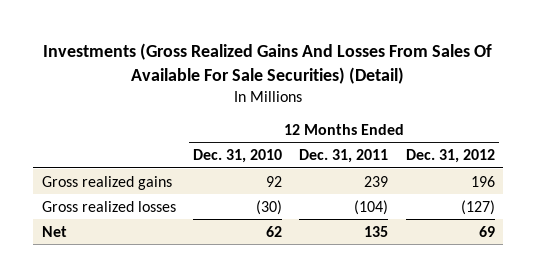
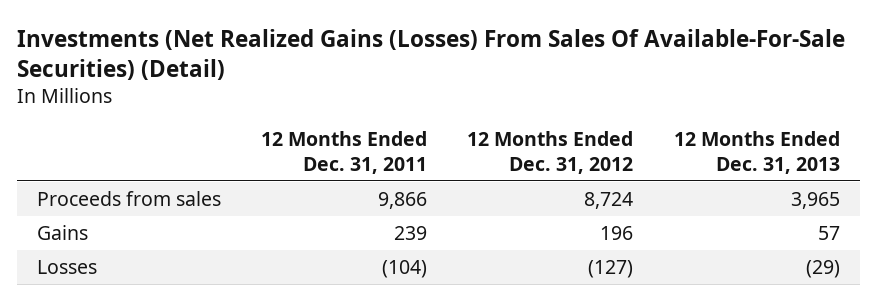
[43,43,493,85] Investments (Gross Realized Gains And Losses From Sales Of Available For Sale Securities) (Detail) -> [16,28,845,80] Investments (Net Realized Gains (Losses) From Sales Of Available-For-Sale Securities) (Detail)
[192,149,282,164] Dec. 31, 2010 -> none
none -> [673,131,840,174] 12 Months Ended Dec. 31, 2013
[41,225,67,237] Net -> none
none -> [36,190,221,206] Proceeds from sales
[41,175,172,190] Gross realized gains -> [36,224,88,240] Gains
[41,200,176,212] Gross realized losses -> [36,259,97,274] Losses

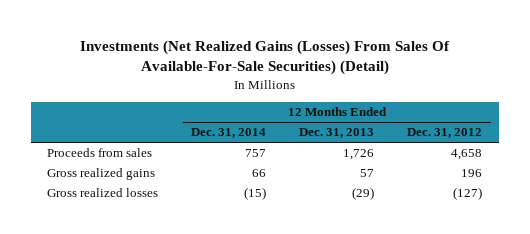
[261,131,428,174] 12 Months Ended Dec. 31, 2011 -> none
none -> [191,128,267,139] Dec. 31, 2014
[584,191,634,209] 8,724 -> [451,149,483,161] 4,658
[790,191,840,209] 3,965 -> [343,149,375,161] 1,726
[36,224,88,240] Gains -> [47,168,156,181] Gross realized gains
[36,259,97,274] Losses -> [47,188,159,198] Gross realized losses

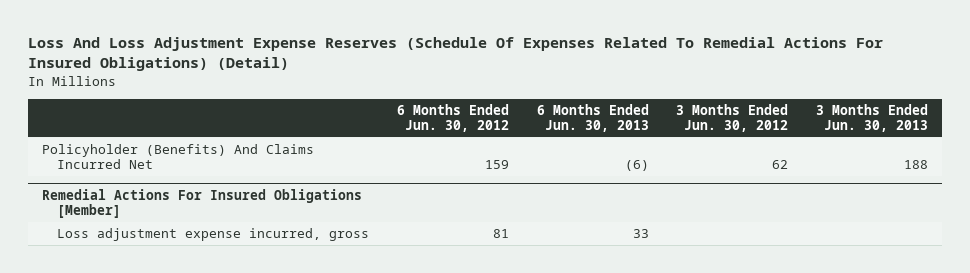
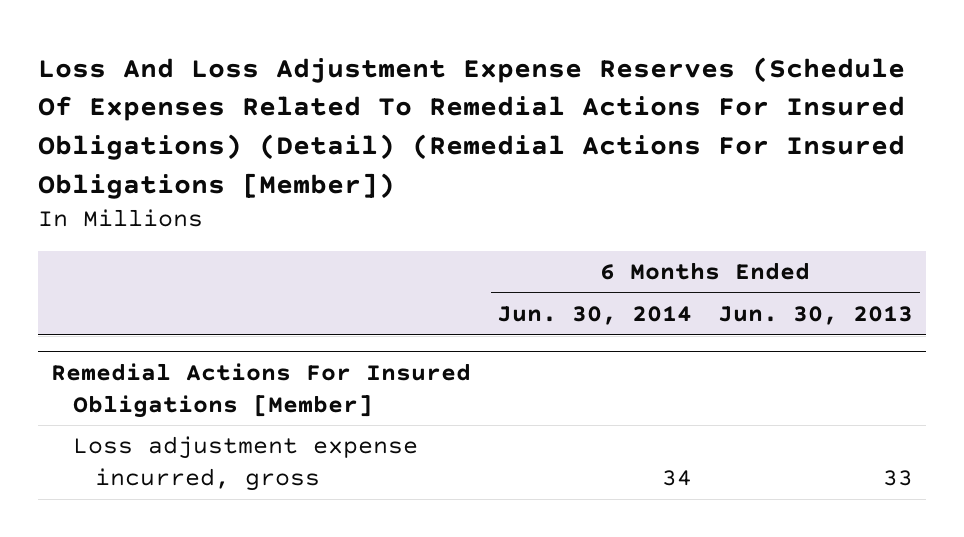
[28,37,884,72] Loss And Loss Adjustment Expense Reserves (Schedule Of Expenses Related To Remedial Actions For Insured Obligations) (Detail) -> [37,56,905,199] Loss And Loss Adjustment Expense Reserves (Schedule Of Expenses Related To Remedial Actions For Insured Obligations) (Detail) (Remedial Actions For Insured Obligations [Member])
[396,103,509,132] 6 Months Ended Jun. 30, 2012 -> none
[676,103,789,132] 3 Months Ended Jun. 30, 2012 -> none
[816,103,929,132] 3 Months Ended Jun. 30, 2013 -> none
none -> [497,306,693,326] Jun. 30, 2014
[41,144,314,170] Policyholder (Benefits) And Claims Incurred Net -> none

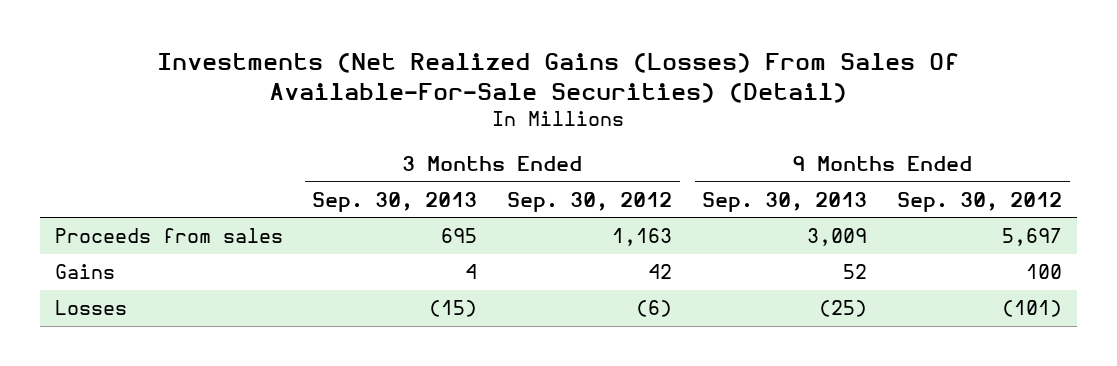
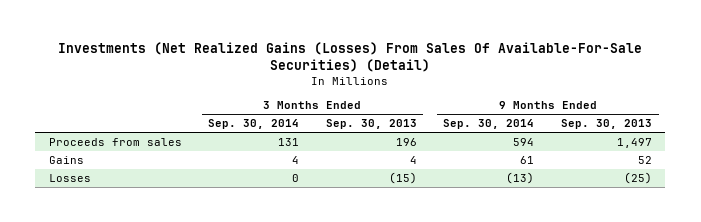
[507,191,673,212] Sep. 30, 2012 -> none
[897,191,1063,212] Sep. 30, 2012 -> none
none -> [208,119,300,130] Sep. 30, 2014
none -> [443,119,535,130] Sep. 30, 2014
[441,228,478,244] 695 -> [395,138,417,147] 196
[807,228,868,247] 3,009 -> [617,138,653,149] 1,497

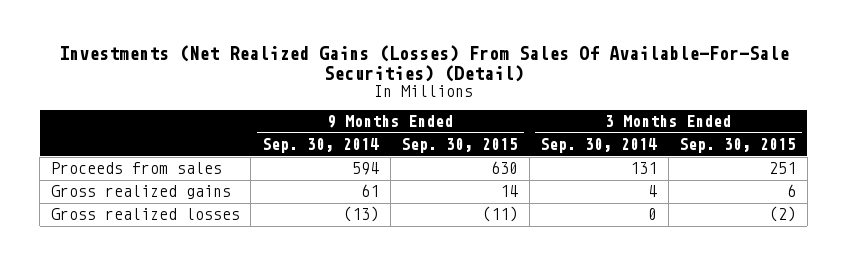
[325,119,417,130] Sep. 30, 2013 -> none
[561,119,653,130] Sep. 30, 2013 -> none
none -> [401,138,519,154] Sep. 30, 2015
none -> [679,138,797,154] Sep. 30, 2015
[48,156,84,165] Gains -> [50,185,231,200] Gross realized gains
[48,174,91,183] Losses -> [50,208,240,221] Gross realized losses

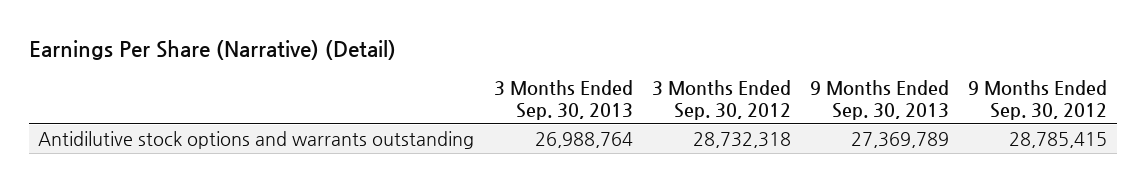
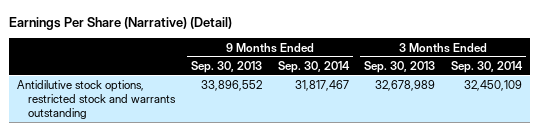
[651,80,791,120] 3 Months Ended Sep. 30, 2012 -> none
[968,80,1108,120] 9 Months Ended Sep. 30, 2012 -> none
none -> [277,60,350,73] Sep. 30, 2014
none -> [451,60,524,73] Sep. 30, 2014
[38,131,475,150] Antidilutive stock options and warrants outstanding -> [17,80,176,120] Antidilutive stock options, restricted stock and warrants outstanding
[534,132,633,149] 26,988,764 -> [375,80,436,92] 32,678,989
[850,132,949,149] 27,369,789 -> [200,80,262,92] 33,896,552

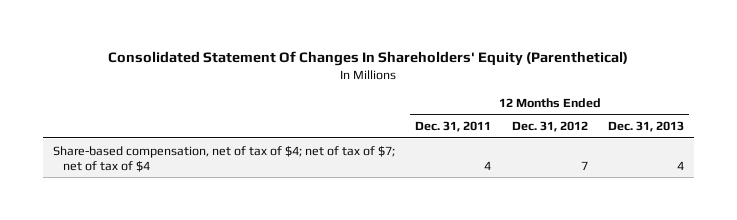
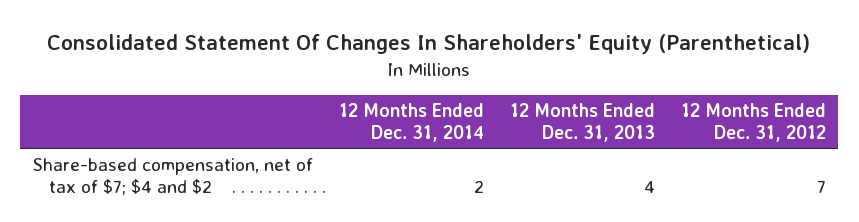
[415,121,492,133] Dec. 31, 2011 -> none
none -> [339,102,485,142] 12 Months Ended Dec. 31, 2014
[53,145,396,172] Share-based compensation, net of tax of $4; net of tax of $7; net of tax of $4 -> [33,158,314,196] Share-based compensation, net of tax of $7; $4 and $2

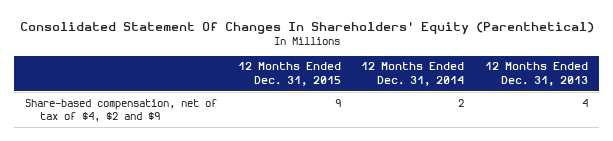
[680,102,826,142] 12 Months Ended Dec. 31, 2012 -> none
none -> [237,62,341,87] 12 Months Ended Dec. 31, 2015
[33,158,314,196] Share-based compensation, net of tax of $7; $4 and $2 -> [24,98,217,123] Share-based compensation, net of tax of $4, $2 and $9

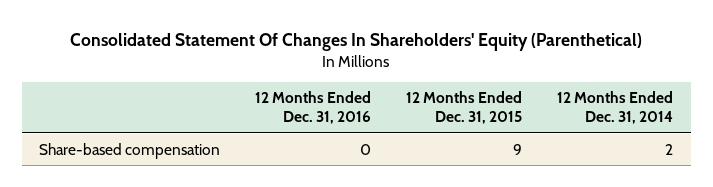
[485,62,589,87] 12 Months Ended Dec. 31, 2013 -> none
none -> [255,90,372,125] 12 Months Ended Dec. 31, 2016
[24,98,217,123] Share-based compensation, net of tax of $4, $2 and $9 -> [39,142,221,159] Share-based compensation

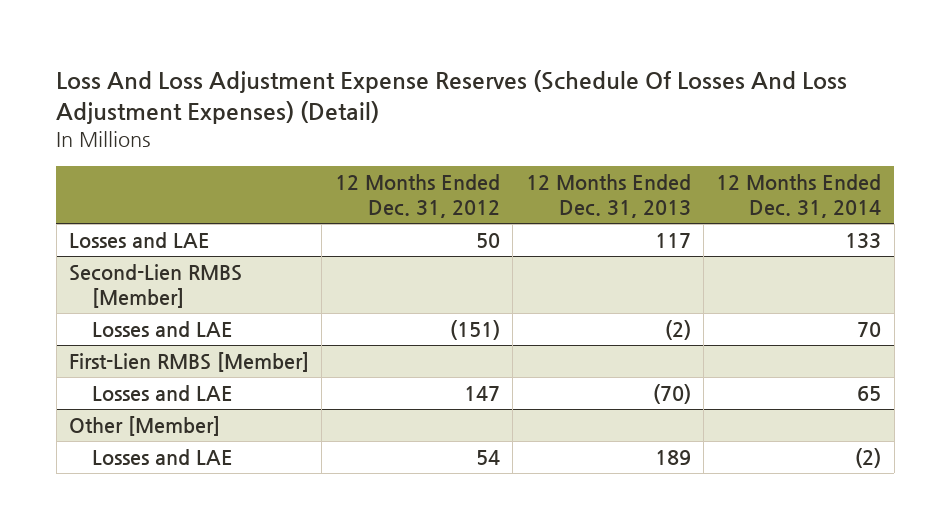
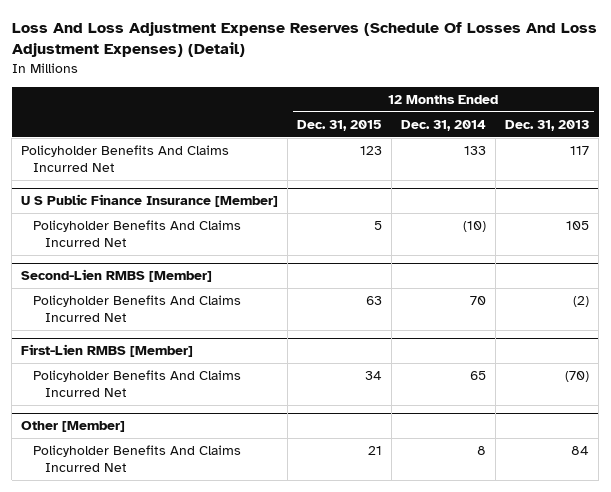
[334,174,500,218] 12 Months Ended Dec. 31, 2012 -> none
none -> [297,119,383,131] Dec. 31, 2015
[69,232,211,249] Losses and LAE -> [21,145,230,172] Policyholder Benefits And Claims Incurred Net
none -> [21,194,279,208] U S Public Finance Insurance [Member]
none -> [33,220,242,247] Policyholder Benefits And Claims Incurred Net
[92,321,234,338] Losses and LAE -> [33,295,242,322] Policyholder Benefits And Claims Incurred Net
[92,385,234,402] Losses and LAE -> [33,370,242,397] Policyholder Benefits And Claims Incurred Net
[92,449,234,466] Losses and LAE -> none
none -> [33,445,242,472] Policyholder Benefits And Claims Incurred Net

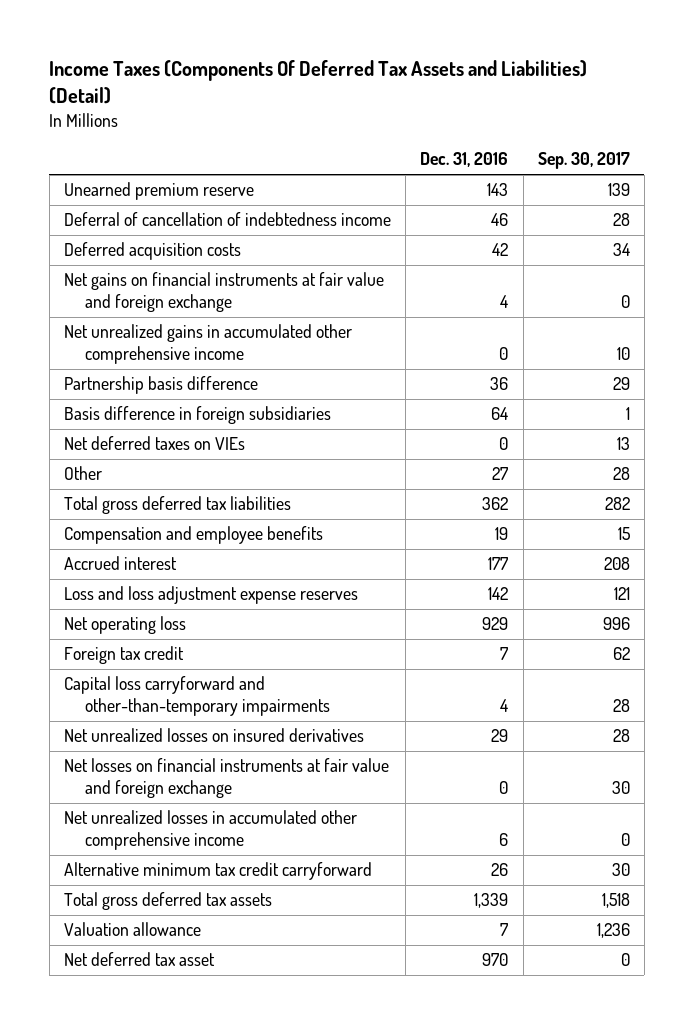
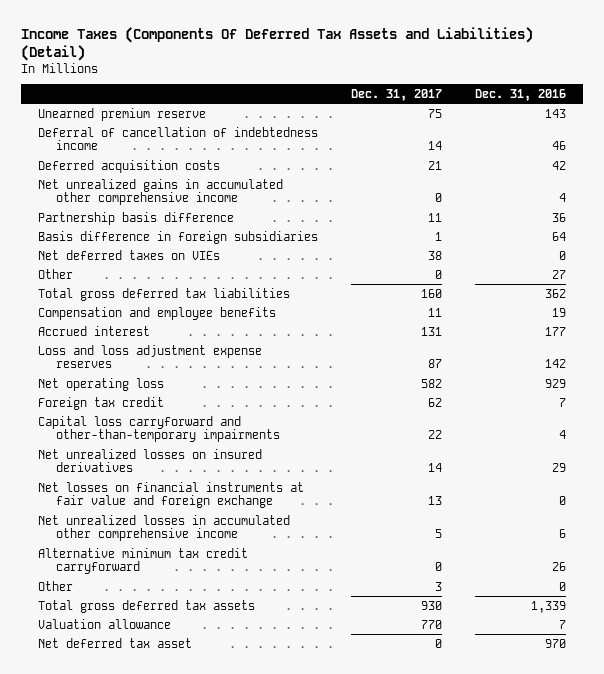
[537,152,630,170] Sep. 30, 2017 -> none
none -> [351,88,443,101] Dec. 31, 2017
[63,272,384,313] Net gains on financial instruments at fair value and foreign exchange -> none
[499,347,509,361] 0 -> [559,193,567,203] 4
none -> [37,580,73,591] Other

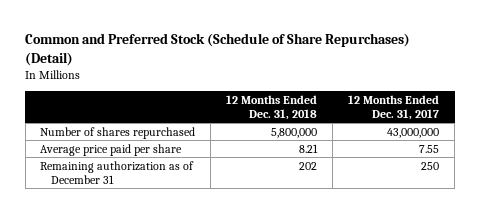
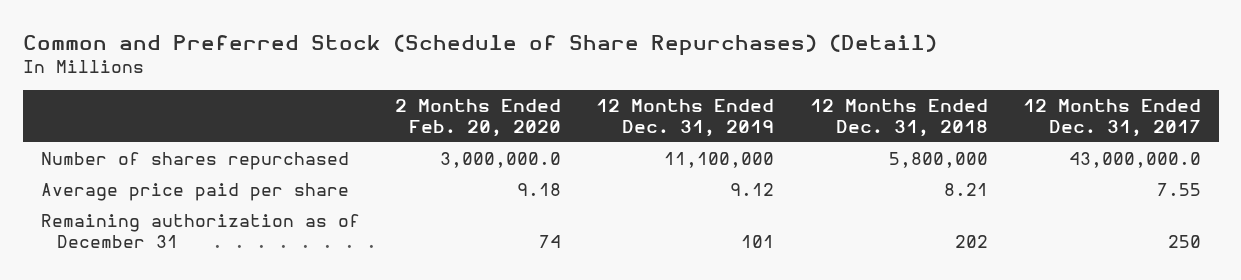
none -> [394,99,561,137] 2 Months Ended Feb. 20, 2020
none -> [596,99,775,137] 12 Months Ended Dec. 31, 2019
[387,127,440,138] 43,000,000 -> [1068,152,1201,169] 43,000,000.0

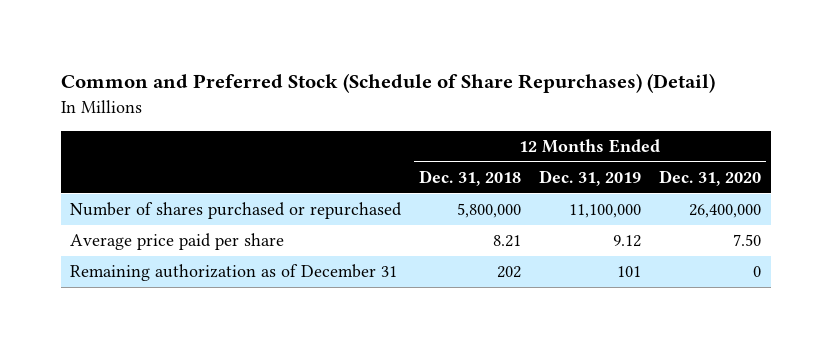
[394,99,561,137] 2 Months Ended Feb. 20, 2020 -> none
[1022,99,1201,137] 12 Months Ended Dec. 31, 2017 -> none
none -> [659,170,762,187] Dec. 31, 2020
[40,152,349,171] Number of shares repurchased -> [69,202,402,220] Number of shares purchased or repurchased

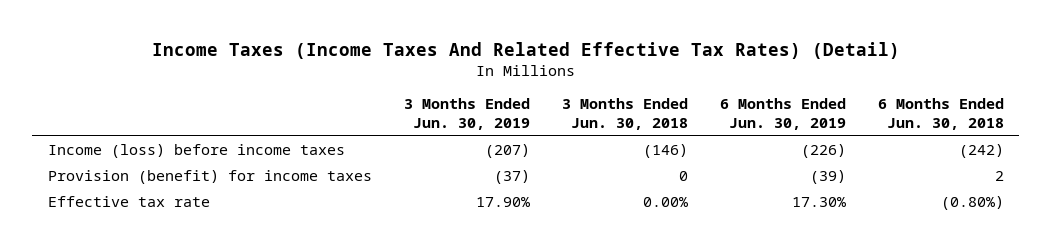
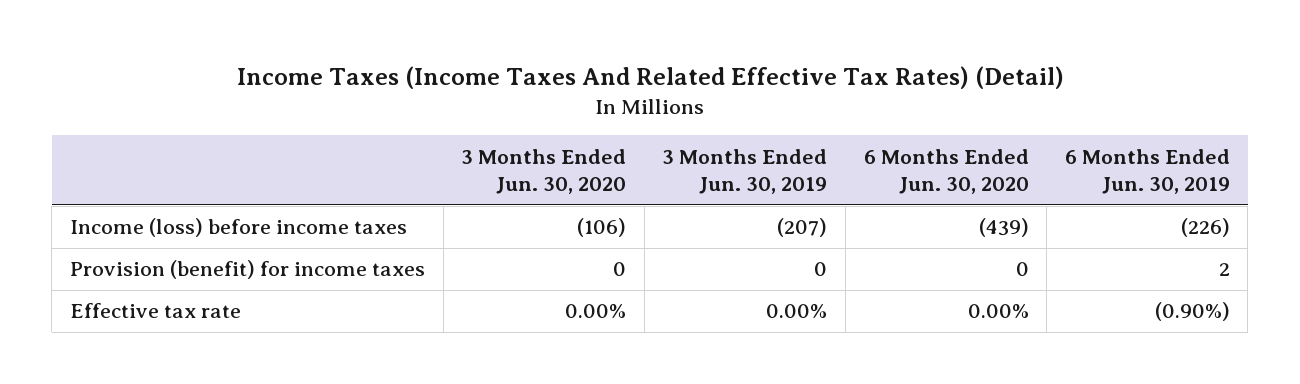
[561,98,688,131] 3 Months Ended Jun. 30, 2018 -> none
[877,98,1004,131] 6 Months Ended Jun. 30, 2018 -> none
none -> [461,148,627,194] 3 Months Ended Jun. 30, 2020
none -> [863,148,1029,194] 6 Months Ended Jun. 30, 2020
[493,170,530,185] (37) -> [814,262,828,277] 0
[809,170,846,185] (39) -> [1218,263,1230,277] 2
[475,197,530,208] 17.90% -> [766,304,828,319] 0.00%
[791,197,846,208] 17.30% -> [1154,302,1230,322] (0.90%)

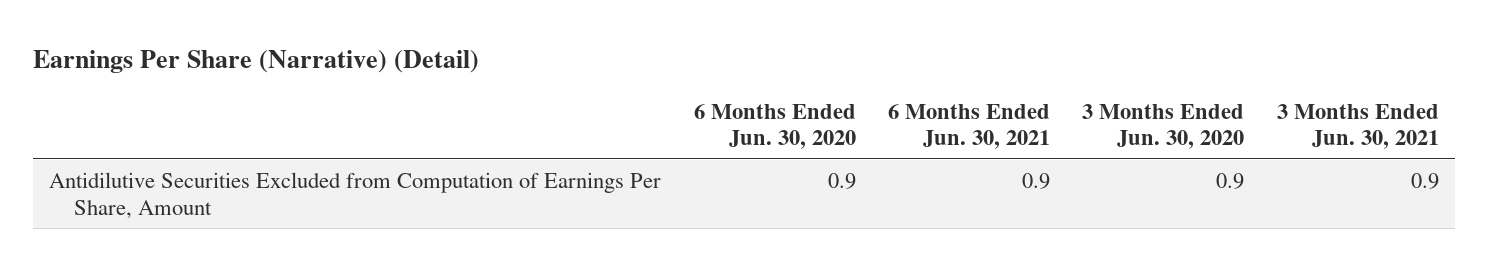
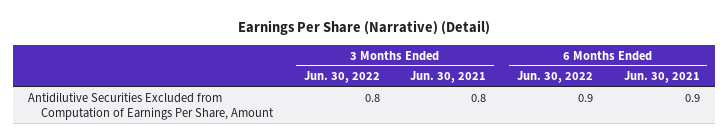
[693,103,856,150] 6 Months Ended Jun. 30, 2020 -> none
[1082,103,1245,150] 3 Months Ended Jun. 30, 2020 -> none
none -> [303,71,380,84] Jun. 30, 2022
none -> [517,71,594,84] Jun. 30, 2022
[1410,173,1439,190] 0.9 -> [471,93,487,102] 0.8

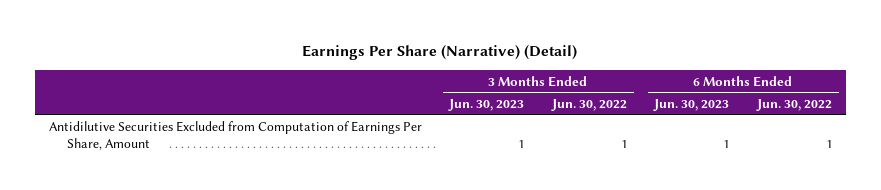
[410,71,487,84] Jun. 30, 2021 -> none
[623,71,700,84] Jun. 30, 2021 -> none
none -> [448,98,525,111] Jun. 30, 2023
none -> [653,98,730,111] Jun. 30, 2023
[364,93,380,102] 0.8 -> [620,140,627,149] 1
[578,93,594,102] 0.9 -> [825,140,832,149] 1

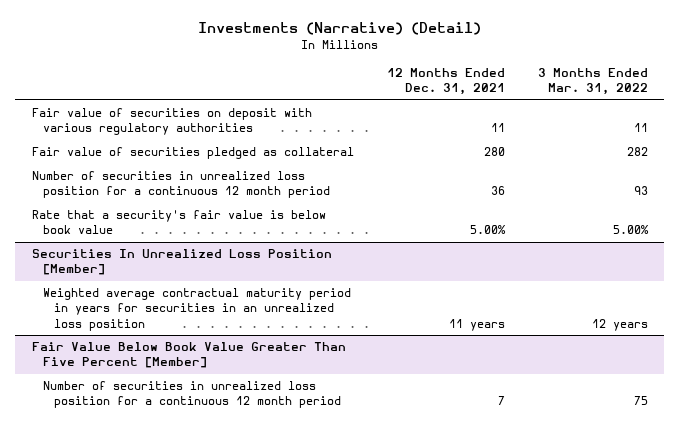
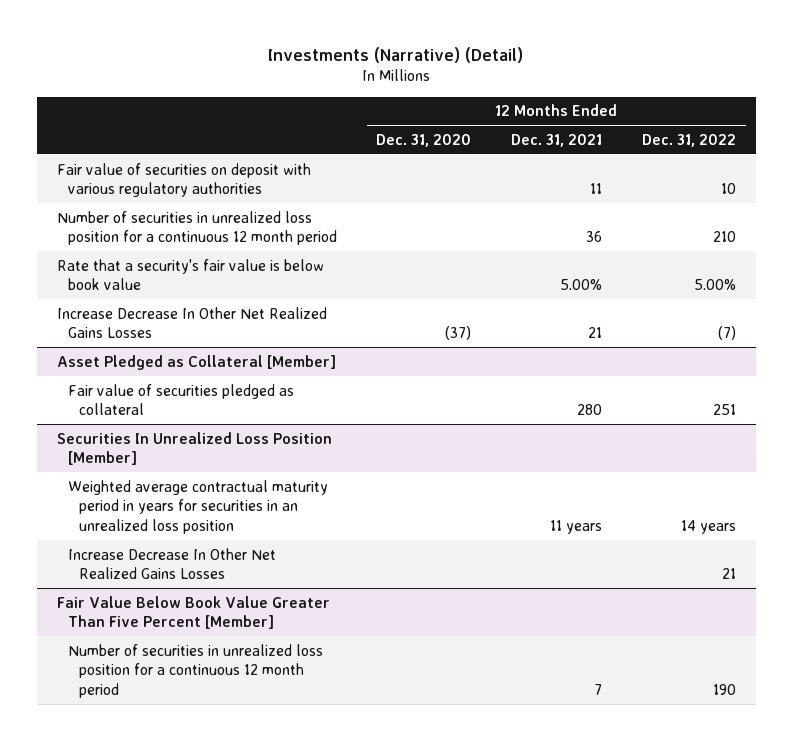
[537,68,648,96] 3 Months Ended Mar. 31, 2022 -> none
none -> [376,133,472,147] Dec. 31, 2020
none -> [642,133,737,147] Dec. 31, 2022
[31,147,354,160] Fair value of securities pledged as collateral -> none
none -> [56,306,327,339] Increase Decrease In Other Net Realized Gains Losses
none -> [56,354,336,370] Asset Pledged as Collateral [Member]
none -> [67,383,294,416] Fair value of securities pledged as collateral
none -> [67,547,276,580] Increase Decrease In Other Net Realized Gains Losses

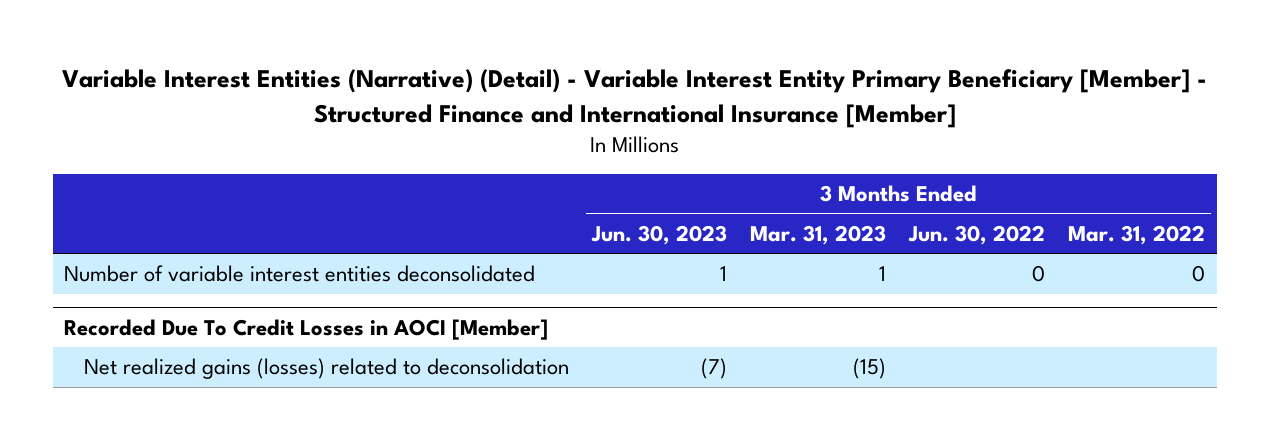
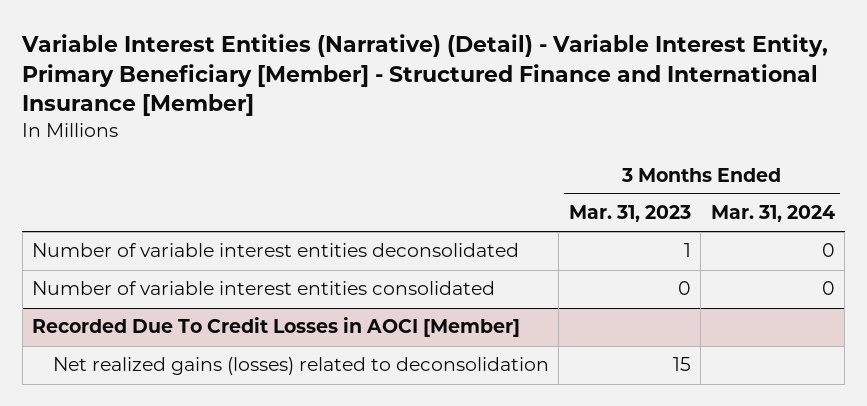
[61,69,1207,128] Variable Interest Entities (Narrative) (Detail) - Variable Interest Entity Primary Beneficiary [Member] - Structured Finance and International Insurance [Member] -> [21,34,829,117] Variable Interest Entities (Narrative) (Detail) - Variable Interest Entity, Primary Beneficiary [Member] - Structured Finance and International Insurance [Member]
[591,224,728,245] Jun. 30, 2023 -> none
[908,224,1046,245] Jun. 30, 2022 -> none
[1068,224,1206,245] Mar. 31, 2022 -> none
none -> [710,205,835,223] Mar. 31, 2024
none -> [32,281,496,296] Number of variable interest entities consolidated
[853,358,887,380] (15) -> [672,357,691,372] 15

